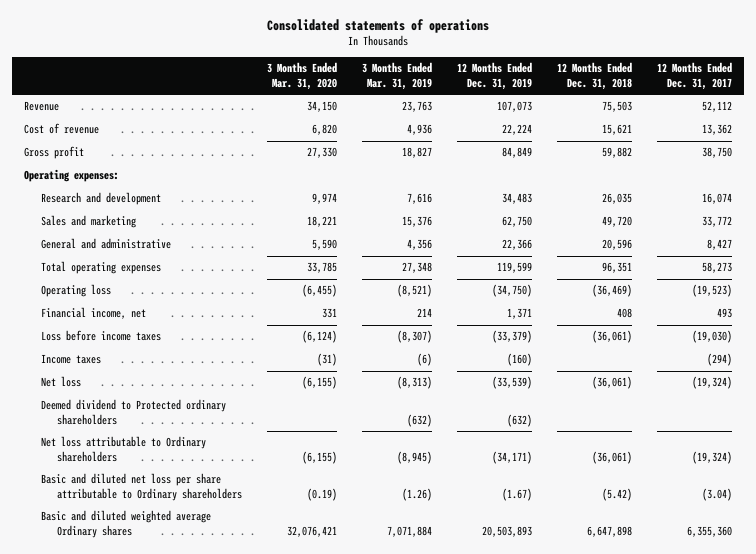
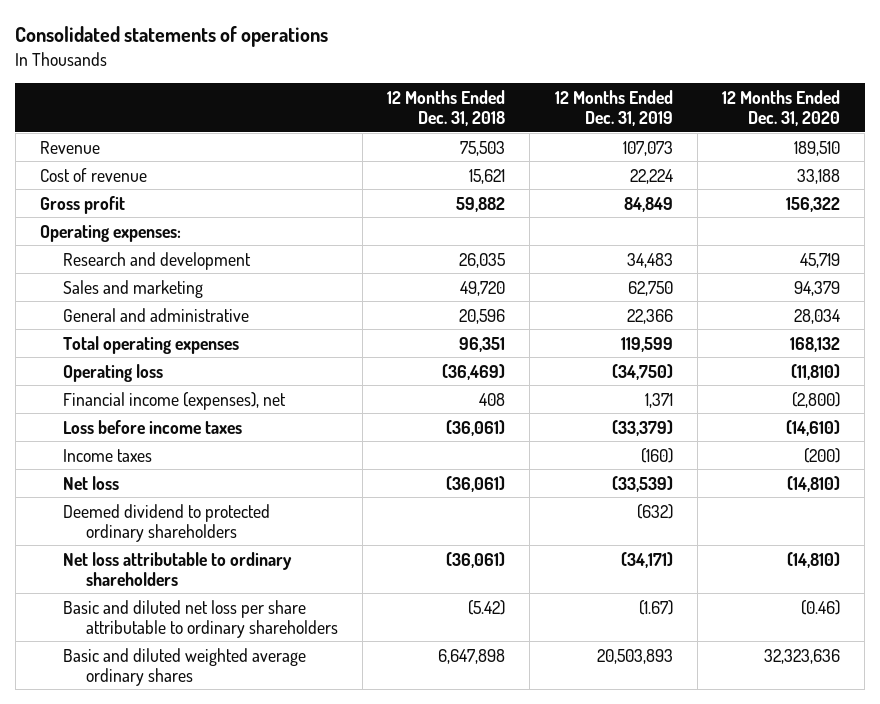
[267,62,338,91] 3 Months Ended Mar. 31, 2020 -> none
[362,62,433,91] 3 Months Ended Mar. 31, 2019 -> none
[656,62,732,91] 12 Months Ended Dec. 31, 2017 -> none
none -> [722,89,841,126] 12 Months Ended Dec. 31, 2020
[40,307,146,320] Financial income, net -> [62,391,286,410] Financial income (expenses), net
[40,399,226,426] Deemed dividend to Protected ordinary shareholders -> [62,503,270,542] Deemed dividend to protected ordinary shareholders
[40,436,206,463] Net loss attributable to Ordinary shareholders -> [62,551,292,586] Net loss attributable to ordinary shareholders
[40,473,243,502] Basic and diluted net loss per share attributable to Ordinary shareholders -> [62,599,338,638] Basic and diluted net loss per share attributable to ordinary shareholders
[40,510,211,539] Basic and diluted weighted average Ordinary shares -> [62,647,306,686] Basic and diluted weighted average ordinary shares

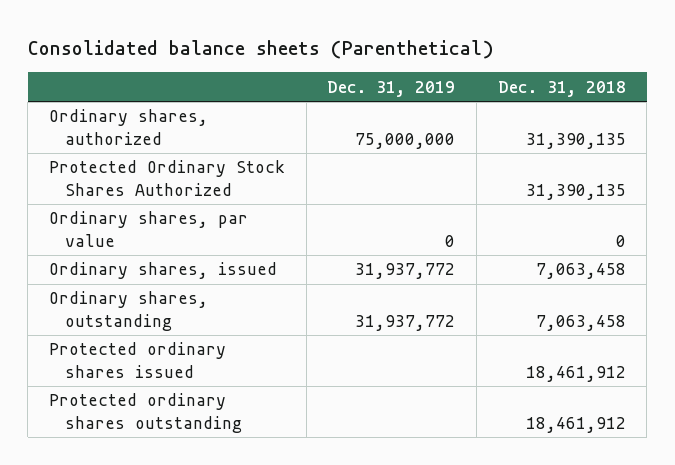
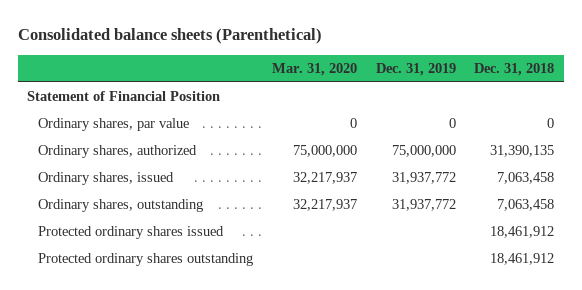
none -> [271,62,357,76] Mar. 31, 2020
[48,160,285,196] Protected Ordinary Stock Shares Authorized -> none
none -> [27,91,221,102] Statement of Financial Position
[48,109,208,145] Ordinary shares, authorized -> [37,145,197,159] Ordinary shares, authorized

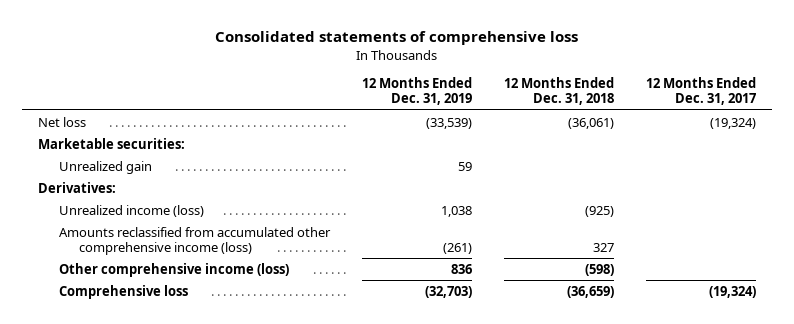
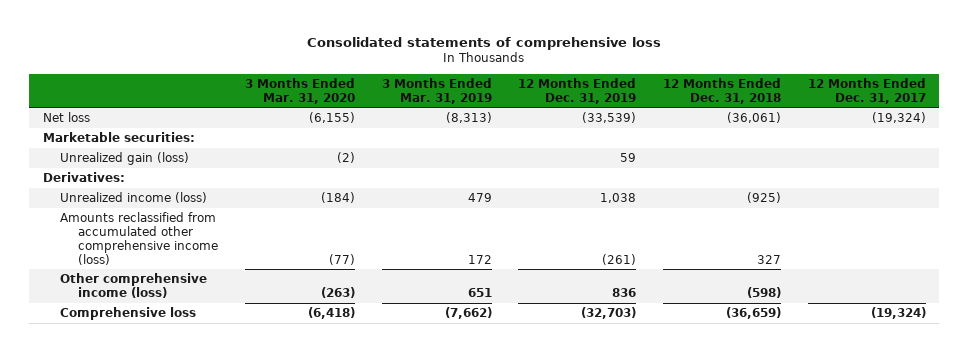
none -> [244,77,355,104] 3 Months Ended Mar. 31, 2020
none -> [381,77,492,104] 3 Months Ended Mar. 31, 2019
[58,160,152,174] Unrealized gain -> [60,151,190,165] Unrealized gain (loss)

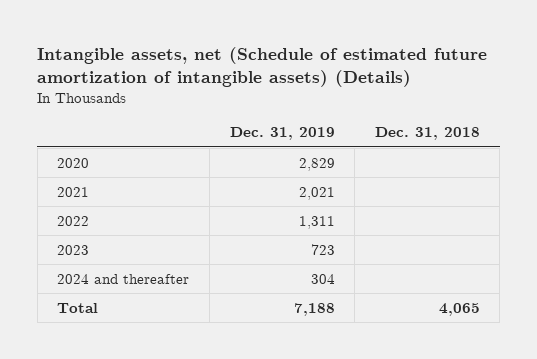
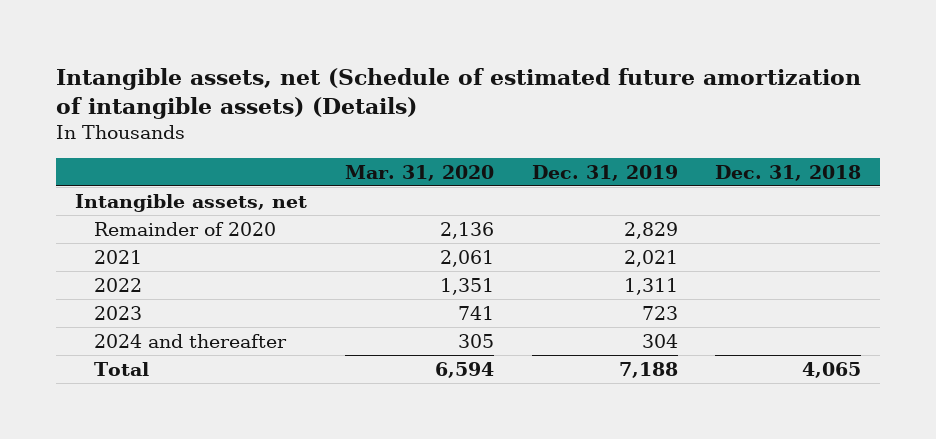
none -> [344,164,494,181] Mar. 31, 2020
none -> [75,193,308,212] Intangible assets, net
[57,157,90,168] 2020 -> [94,221,277,236] Remainder of 2020

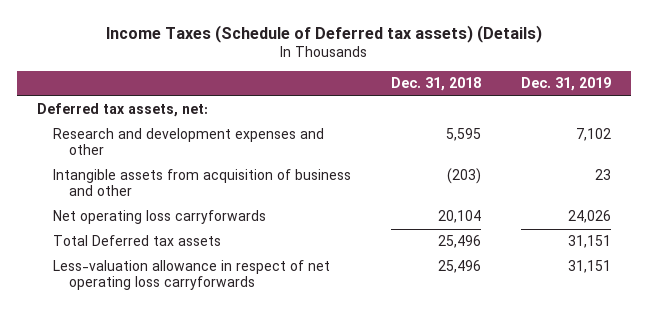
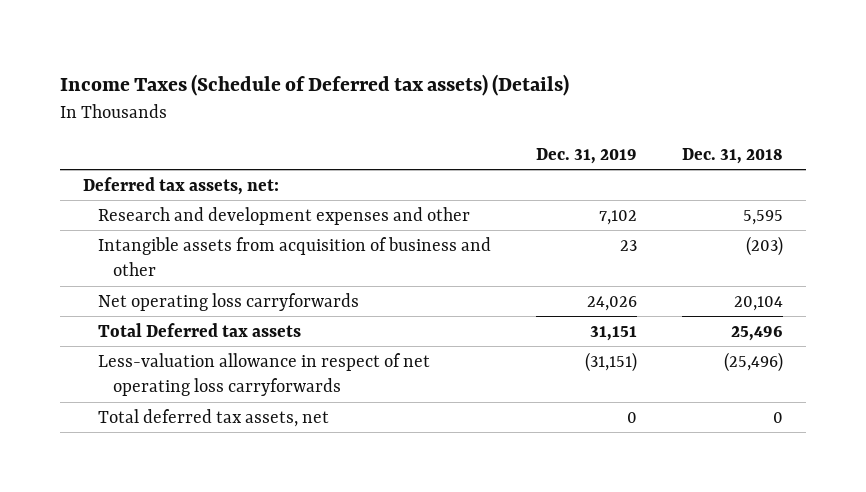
[437,260,481,274] 25,496 -> [724,351,784,372] (25,496)
[567,260,611,274] 31,151 -> [584,351,637,372] (31,151)
none -> [97,408,329,427] Total deferred tax assets, net

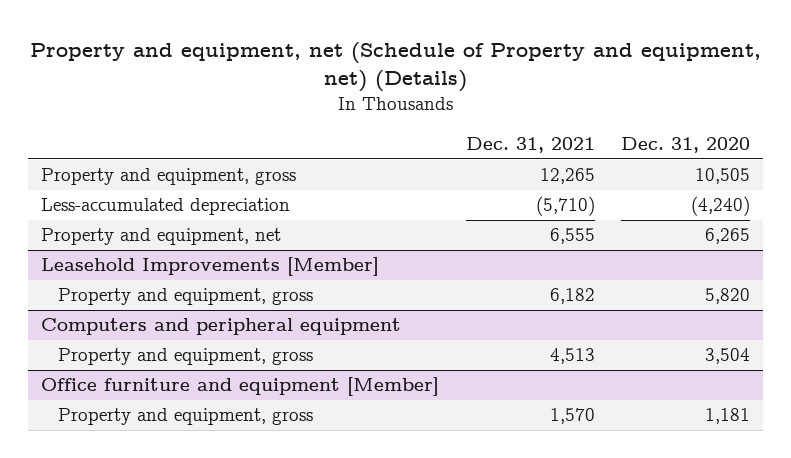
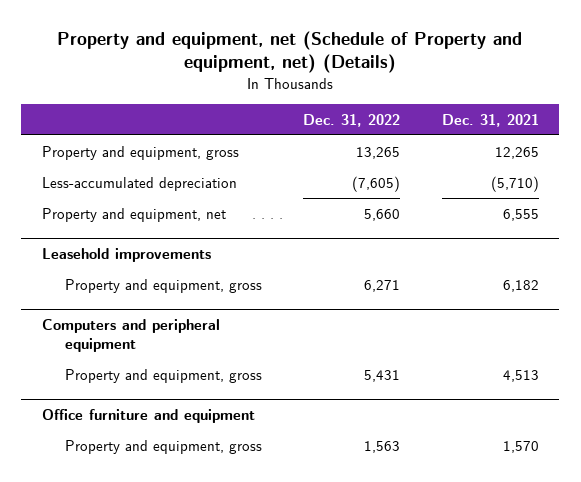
[620,137,750,154] Dec. 31, 2020 -> none
none -> [303,113,401,127] Dec. 31, 2022
[41,257,380,277] Leasehold Improvements [Member] -> [41,248,211,263] Leasehold improvements
[41,377,440,397] Office furniture and equipment [Member] -> [41,409,255,424] Office furniture and equipment

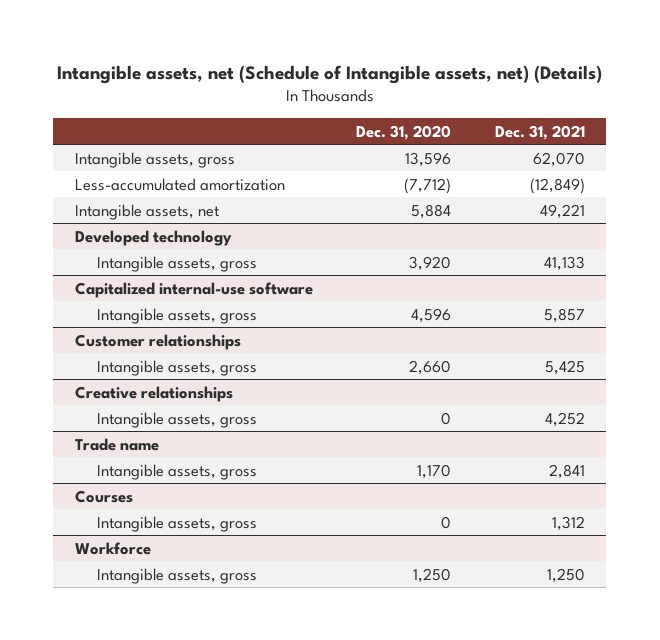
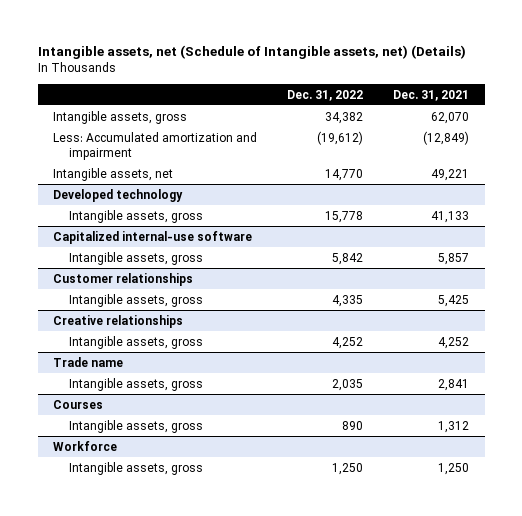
[356,124,452,140] Dec. 31, 2020 -> none
none -> [287,89,364,101] Dec. 31, 2022
[74,177,285,191] Less-accumulated amortization -> [52,131,257,160] Less: Accumulated amortization and impairment

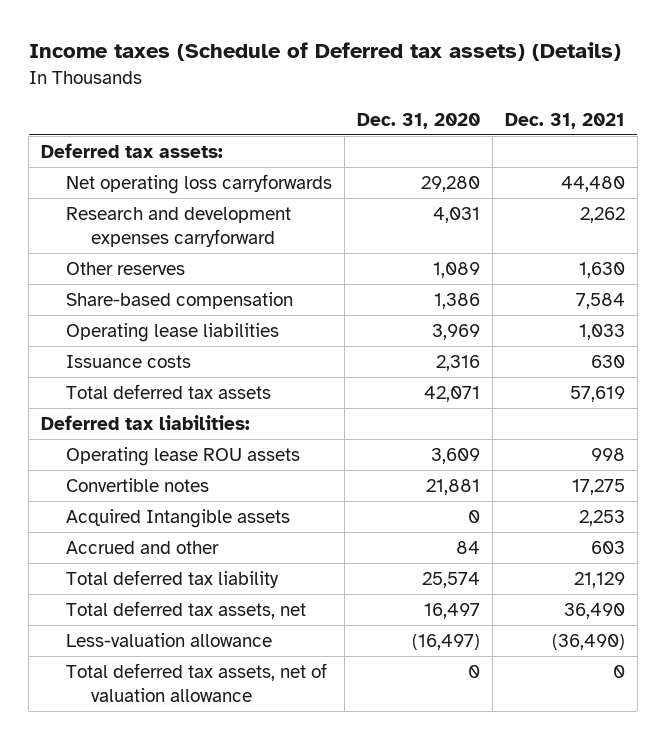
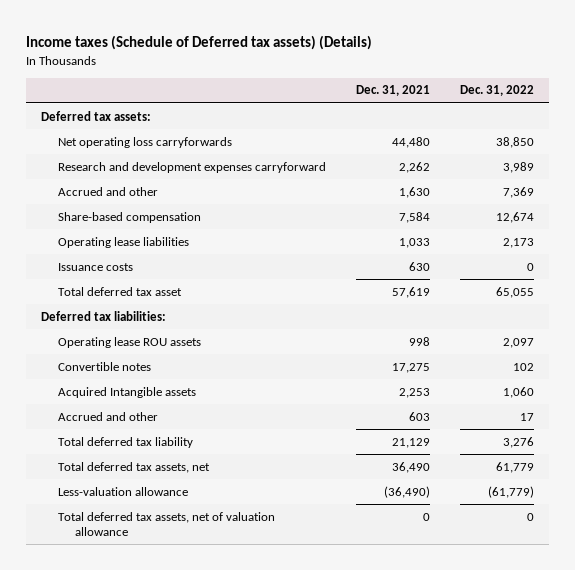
[357,112,481,129] Dec. 31, 2020 -> none
none -> [460,85,535,97] Dec. 31, 2022
[66,262,186,276] Other reserves -> [58,186,159,196] Accrued and other
[66,384,272,400] Total deferred tax assets -> [58,286,183,296] Total deferred tax asset

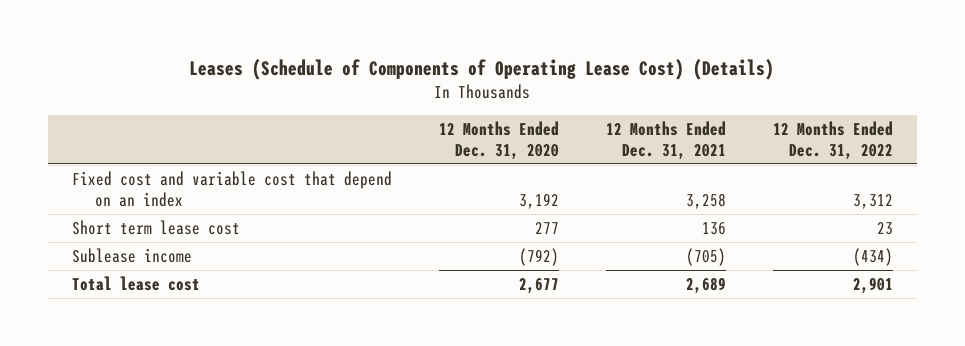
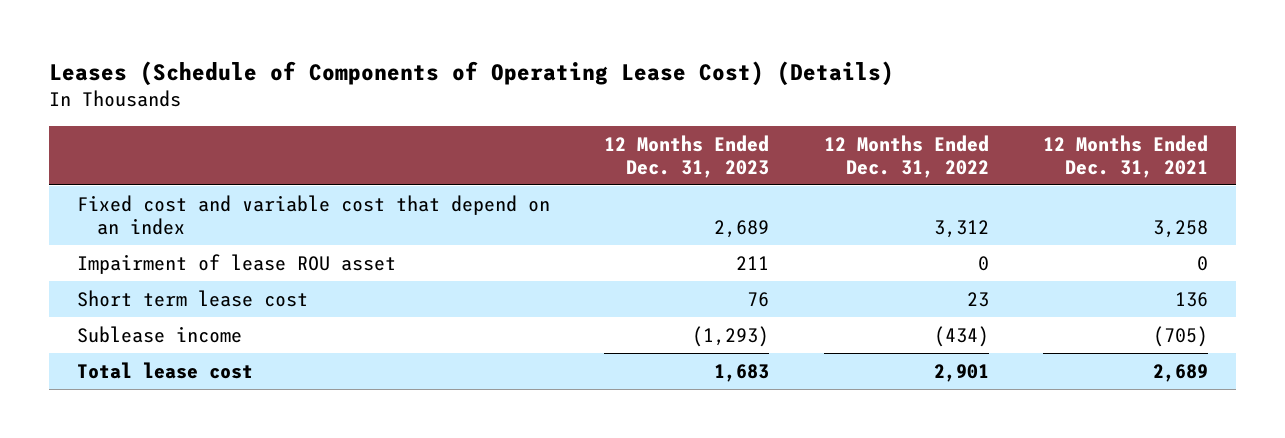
[438,120,559,160] 12 Months Ended Dec. 31, 2020 -> none
none -> [604,134,770,178] 12 Months Ended Dec. 31, 2023
none -> [76,253,396,274] Impairment of lease ROU asset

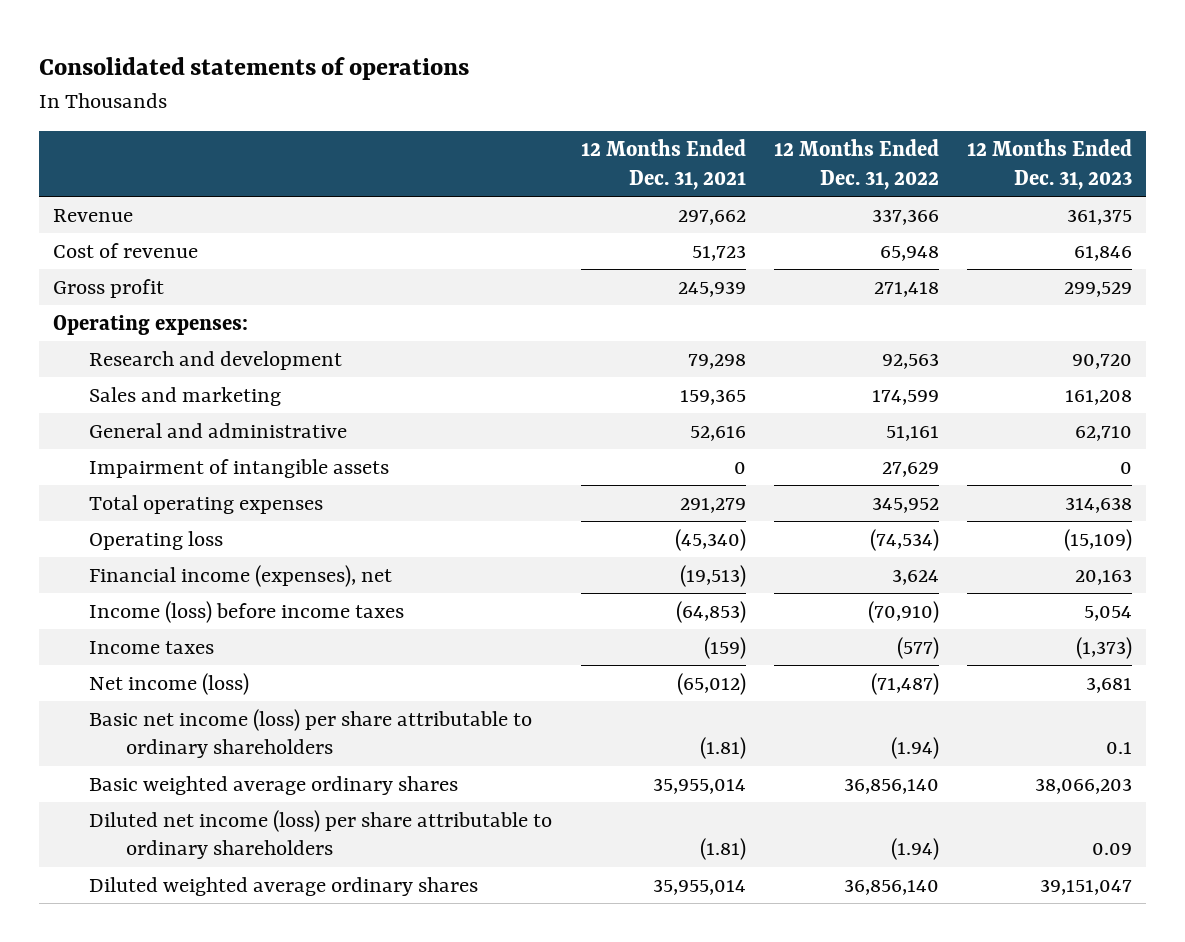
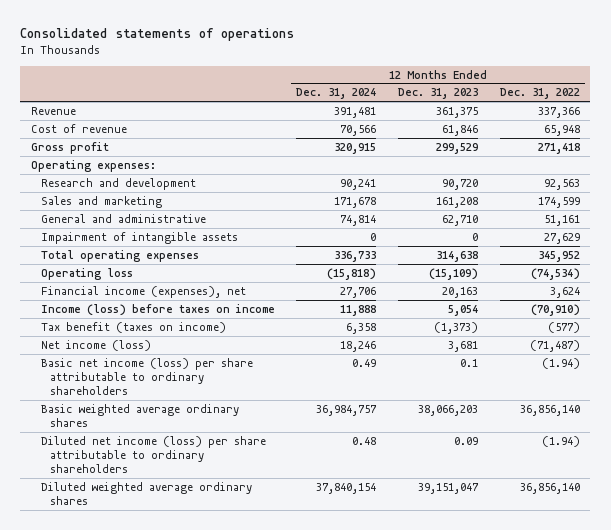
[580,139,746,190] 12 Months Ended Dec. 31, 2021 -> none
none -> [296,88,377,100] Dec. 31, 2024
[89,600,405,623] Income (loss) before income taxes -> [40,303,275,316] Income (loss) before taxes on income
[89,640,215,654] Income taxes -> [40,321,226,333] Tax benefit (taxes on income)

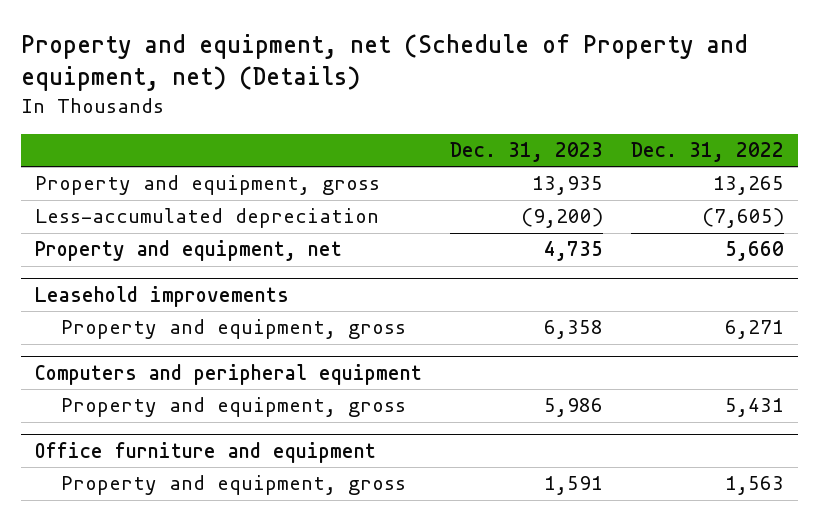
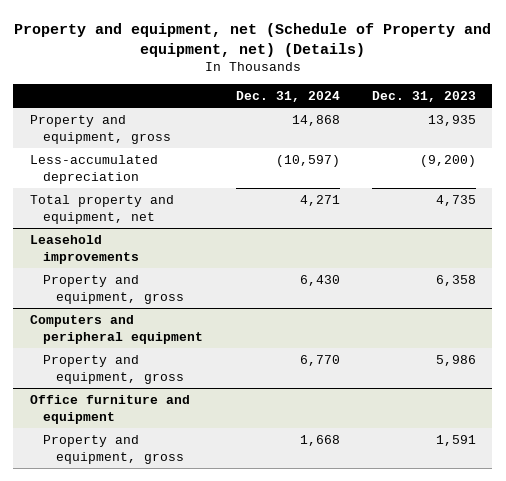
[630,142,784,163] Dec. 31, 2022 -> none
none -> [235,90,340,102] Dec. 31, 2024
[34,240,342,262] Property and equipment, net -> [29,195,174,224] Total property and equipment, net

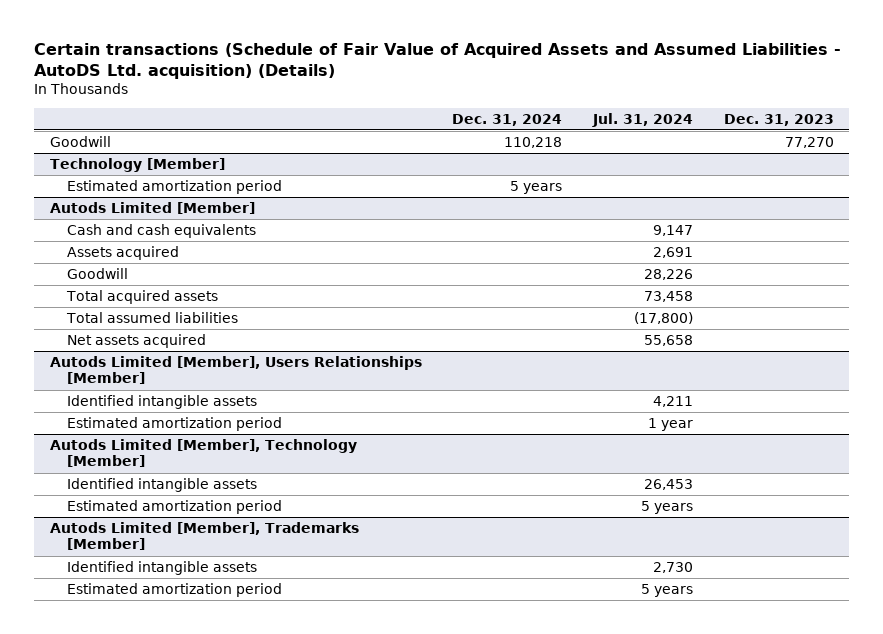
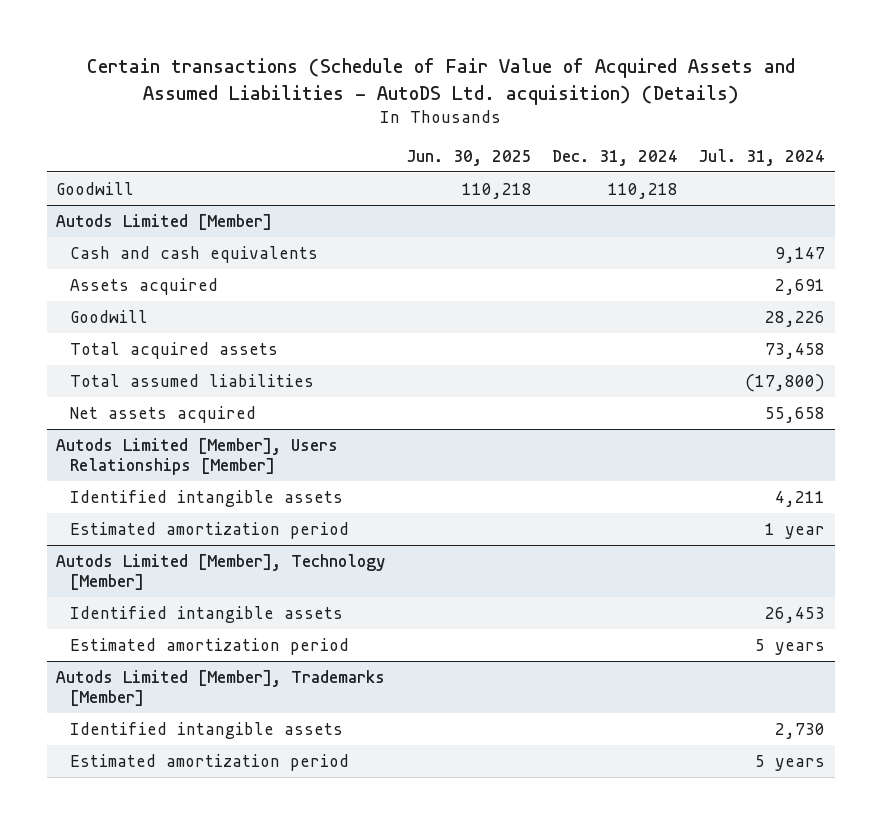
[723,113,834,126] Dec. 31, 2023 -> none
none -> [406,149,533,166] Jun. 30, 2025
[49,158,225,173] Technology [Member] -> none
[66,180,282,195] Estimated amortization period -> none

